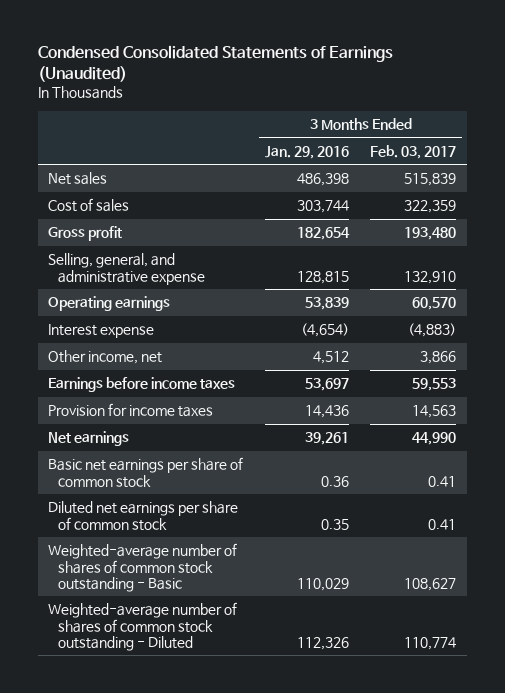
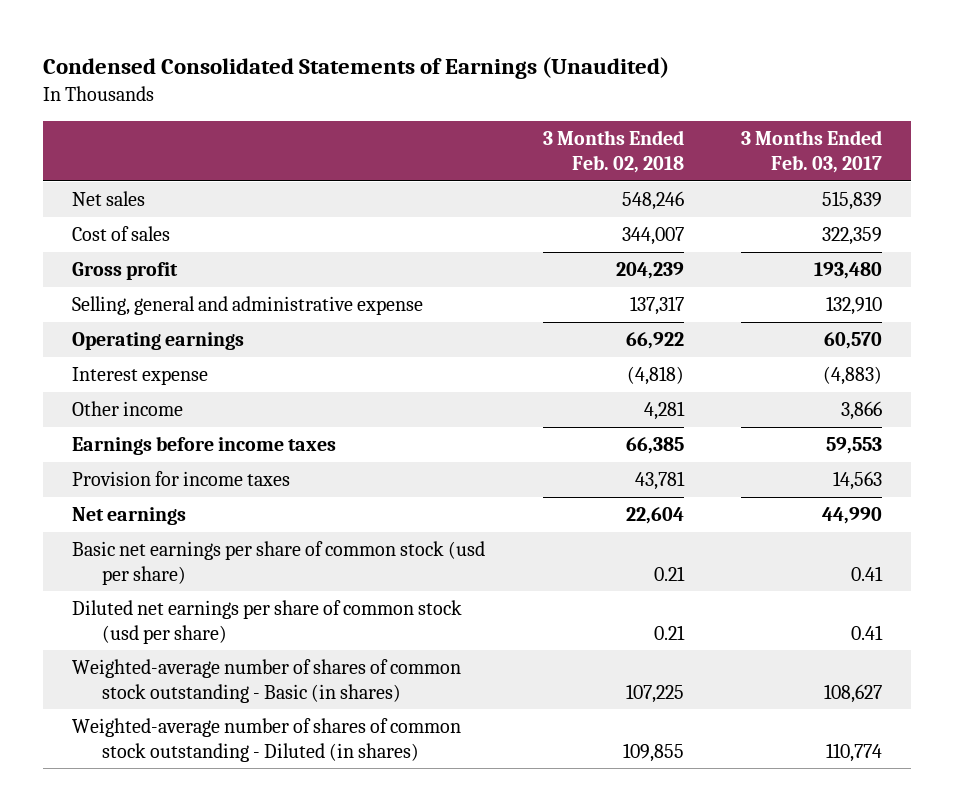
[264,145,349,159] Jan. 29, 2016 -> none
none -> [542,130,684,174] 3 Months Ended Feb. 02, 2018
[48,253,205,285] Selling, general, and administrative expense -> [71,296,423,316] Selling, general and administrative expense
[48,350,163,365] Other income, net -> [71,401,183,417] Other income
[48,457,244,488] Basic net earnings per share of common stock -> [71,541,485,585] Basic net earnings per share of common stock (usd per share)
[48,501,239,531] Diluted net earnings per share of common stock -> [71,600,462,644] Diluted net earnings per share of common stock (usd per share)
[48,543,238,592] Weighted-average number of shares of common stock outstanding - Basic -> [71,659,461,703] Weighted-average number of shares of common stock outstanding - Basic (in shares)
[48,602,238,651] Weighted-average number of shares of common stock outstanding - Diluted -> [71,718,461,762] Weighted-average number of shares of common stock outstanding - Diluted (in shares)

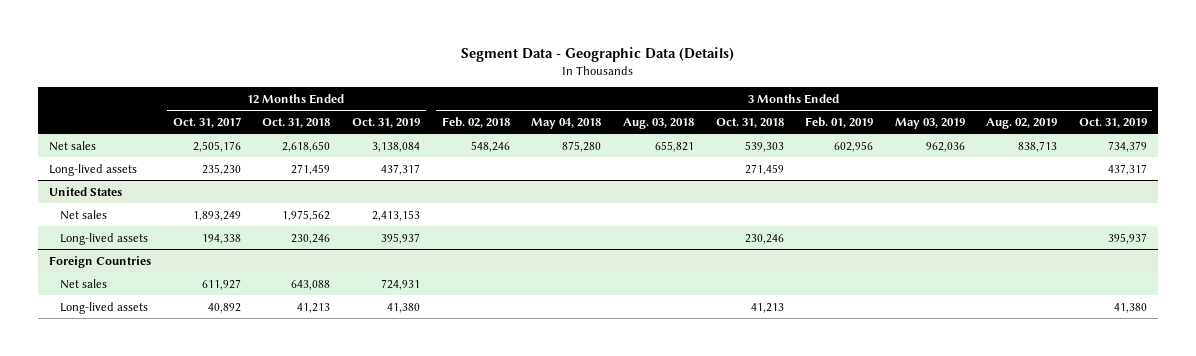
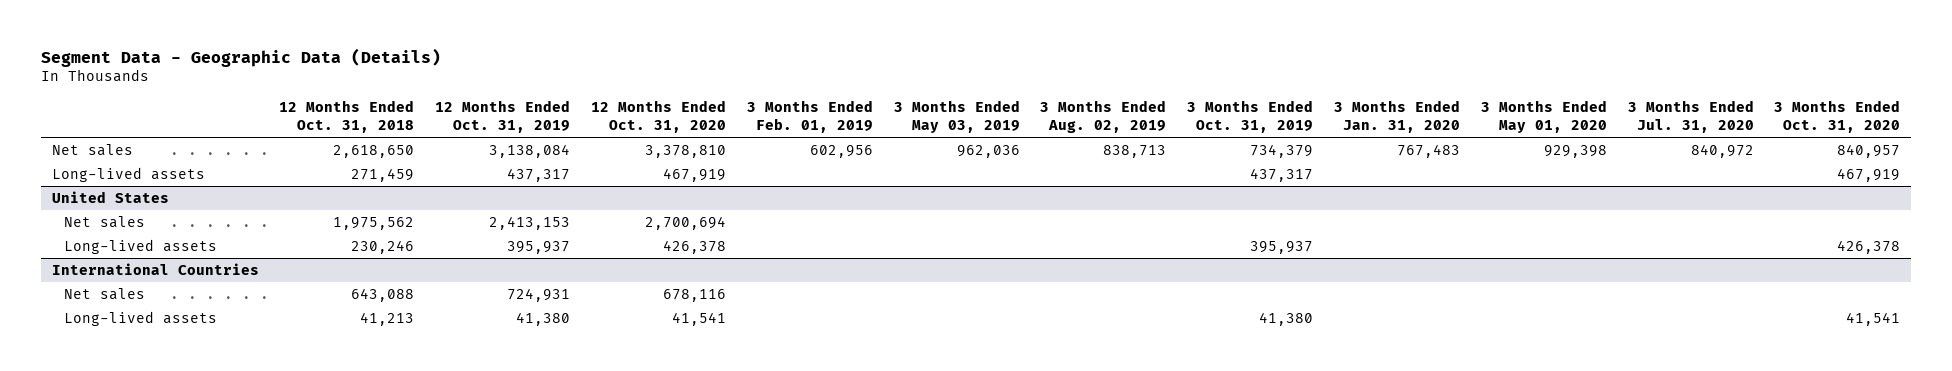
[172,116,241,128] Oct. 31, 2017 -> none
[441,116,510,128] Feb. 02, 2018 -> none
[531,117,602,129] May 04, 2018 -> none
[622,117,694,129] Aug. 03, 2018 -> none
[715,117,784,128] Oct. 31, 2018 -> none
none -> [591,100,727,134] 12 Months Ended Oct. 31, 2020
none -> [1334,100,1461,134] 3 Months Ended Jan. 31, 2020
none -> [1480,100,1607,134] 3 Months Ended May 01, 2020
none -> [1627,100,1754,134] 3 Months Ended Jul. 31, 2020
none -> [1774,100,1901,134] 3 Months Ended Oct. 31, 2020
[49,255,152,268] Foreign Countries -> [51,262,259,275] International Countries

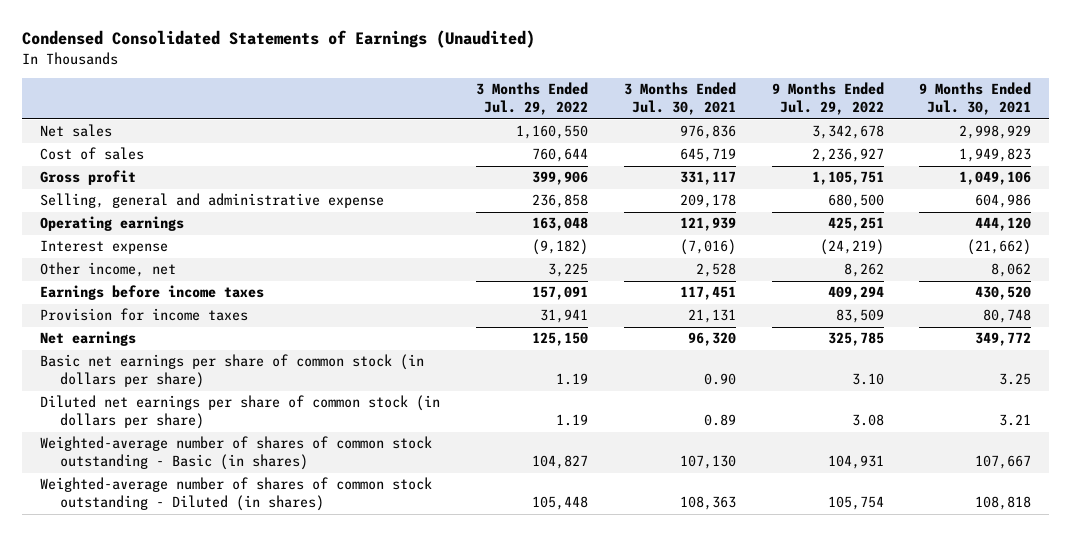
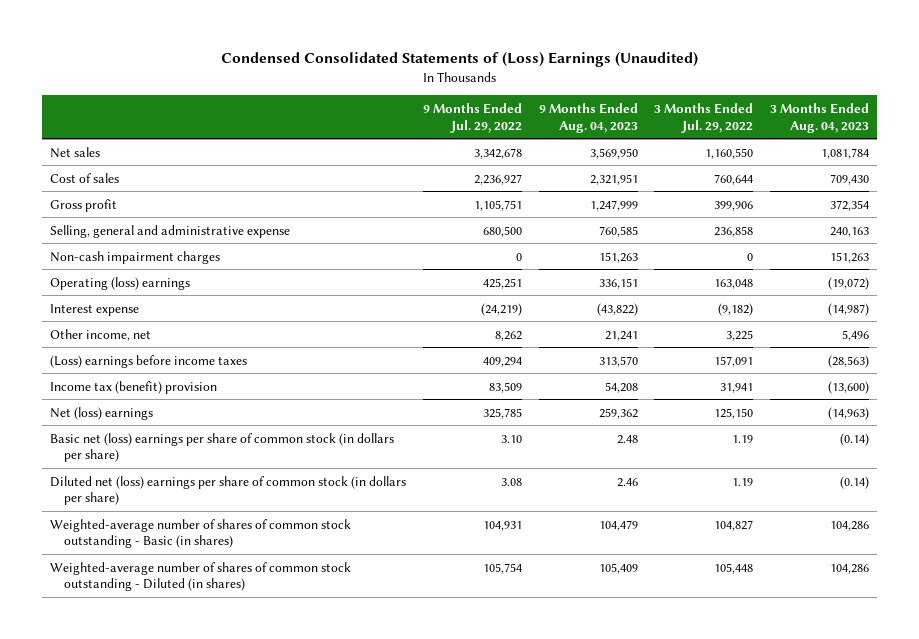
[22,30,536,49] Condensed Consolidated Statements of Earnings (Unaudited) -> [220,52,698,68] Condensed Consolidated Statements of (Loss) Earnings (Unaudited)
[623,82,736,116] 3 Months Ended Jul. 30, 2021 -> none
[919,82,1032,116] 9 Months Ended Jul. 30, 2021 -> none
none -> [538,102,638,133] 9 Months Ended Aug. 04, 2023
none -> [769,102,869,133] 3 Months Ended Aug. 04, 2023
none -> [50,250,221,264] Non-cash impairment charges
[40,216,185,232] Operating earnings -> [50,276,191,290] Operating (loss) earnings
[40,285,265,301] Earnings before income taxes -> [50,354,248,368] (Loss) earnings before income taxes
[40,308,249,322] Provision for income taxes -> [50,380,218,394] Income tax (benefit) provision
[40,331,137,347] Net earnings -> [50,406,154,420] Net (loss) earnings
[40,354,425,389] Basic net earnings per share of common stock (in dollars per share) -> [50,432,395,463] Basic net (loss) earnings per share of common stock (in dollars per share)
[40,395,441,430] Diluted net earnings per share of common stock (in dollars per share) -> [50,475,407,506] Diluted net (loss) earnings per share of common stock (in dollars per share)

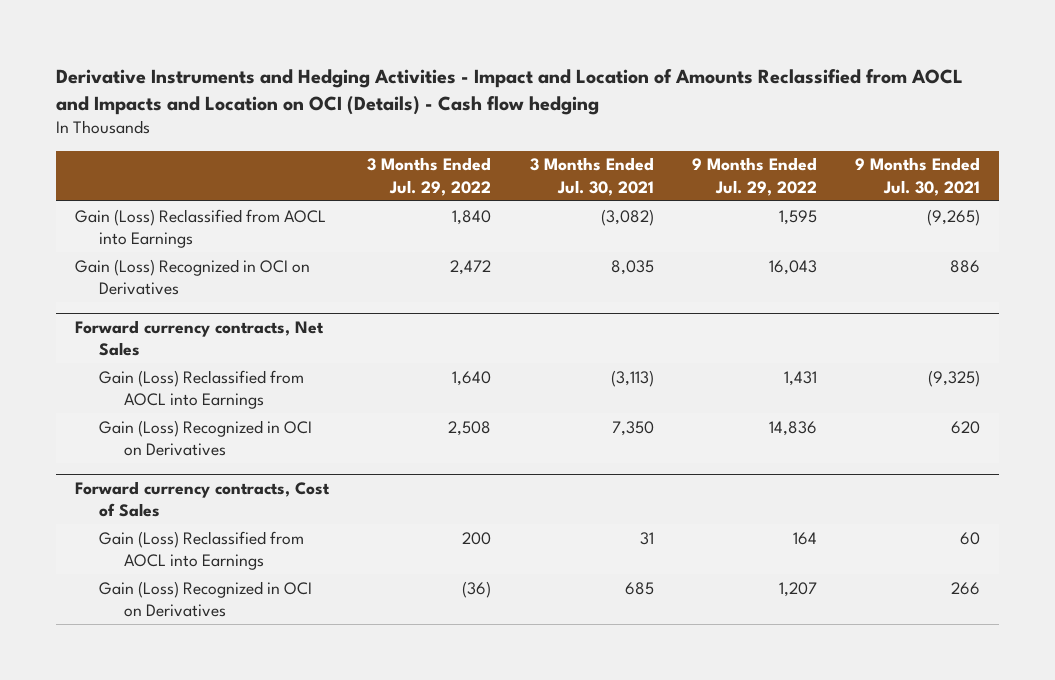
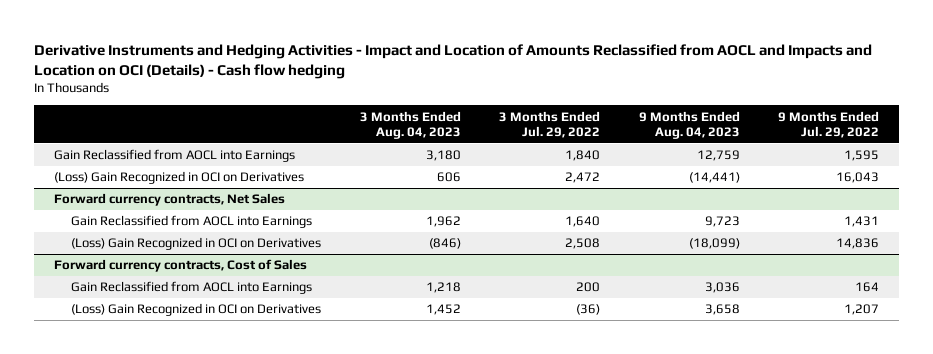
[529,157,654,196] 3 Months Ended Jul. 30, 2021 -> none
[855,157,981,196] 9 Months Ended Jul. 30, 2021 -> none
none -> [359,110,461,139] 3 Months Ended Aug. 04, 2023
none -> [638,110,740,139] 9 Months Ended Aug. 04, 2023
[75,208,327,248] Gain (Loss) Reclassified from AOCL into Earnings -> [53,149,295,163] Gain Reclassified from AOCL into Earnings
[75,258,311,295] Gain (Loss) Recognized in OCI on Derivatives -> [53,171,304,185] (Loss) Gain Recognized in OCI on Derivatives
[99,369,305,409] Gain (Loss) Reclassified from AOCL into Earnings -> [71,215,313,229] Gain Reclassified from AOCL into Earnings
[99,419,313,456] Gain (Loss) Recognized in OCI on Derivatives -> [71,237,322,251] (Loss) Gain Recognized in OCI on Derivatives
[99,530,305,570] Gain (Loss) Reclassified from AOCL into Earnings -> [71,281,313,295] Gain Reclassified from AOCL into Earnings
[99,580,313,617] Gain (Loss) Recognized in OCI on Derivatives -> [71,303,322,317] (Loss) Gain Recognized in OCI on Derivatives

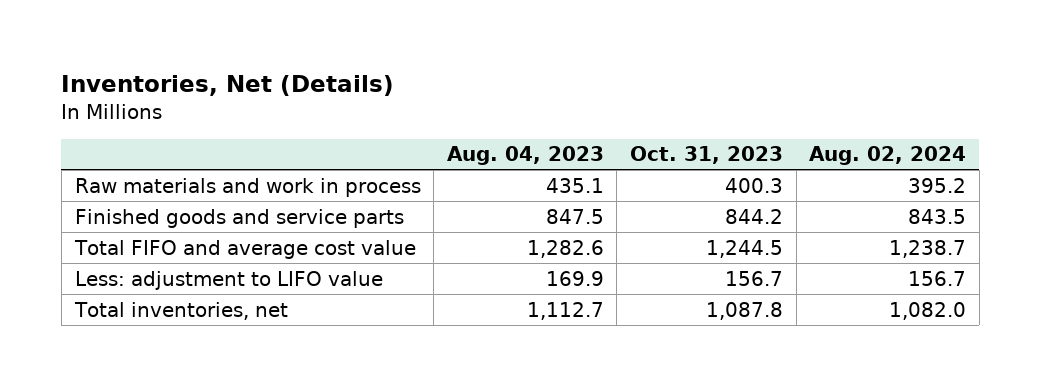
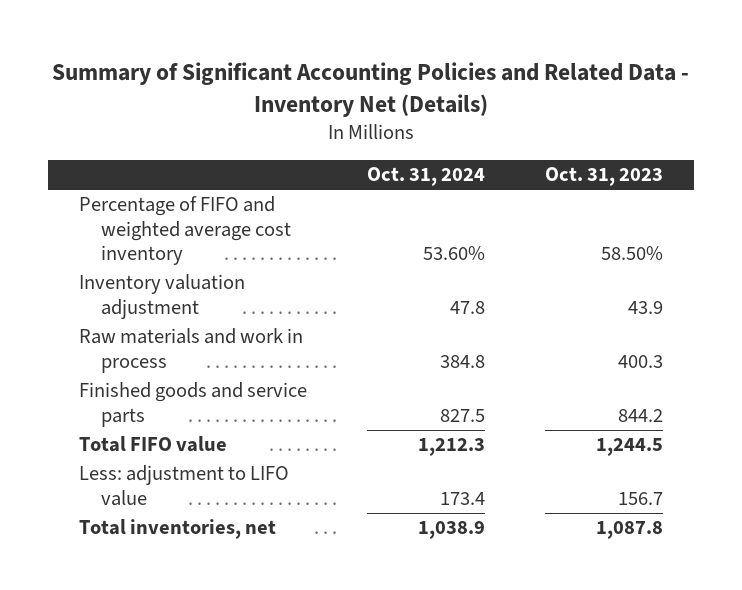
[61,75,395,97] Inventories, Net (Details) -> [51,62,689,117] Summary of Significant Accounting Policies and Related Data - Inventory Net (Details)
[446,146,604,166] Aug. 04, 2023 -> none
[809,146,967,166] Aug. 02, 2024 -> none
none -> [366,167,485,187] Oct. 31, 2024
none -> [78,196,292,266] Percentage of FIFO and weighted average cost inventory
none -> [78,274,245,319] Inventory valuation adjustment
[73,239,416,259] Total FIFO and average cost value -> [78,436,227,453] Total FIFO value

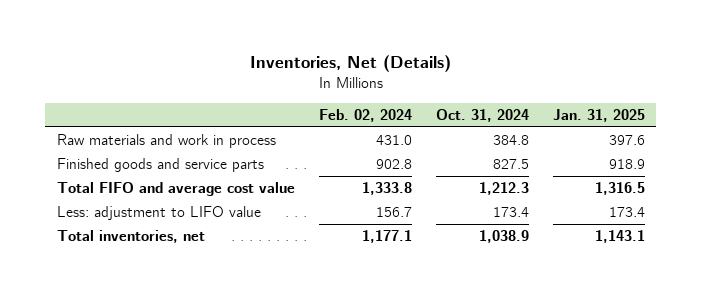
[51,62,689,117] Summary of Significant Accounting Policies and Related Data - Inventory Net (Details) -> [249,55,451,73] Inventories, Net (Details)
[545,167,664,187] Oct. 31, 2023 -> none
none -> [318,108,412,122] Feb. 02, 2024
none -> [552,108,645,122] Jan. 31, 2025
[78,196,292,266] Percentage of FIFO and weighted average cost inventory -> none
[78,274,245,319] Inventory valuation adjustment -> none
[78,436,227,453] Total FIFO value -> [57,182,296,197] Total FIFO and average cost value

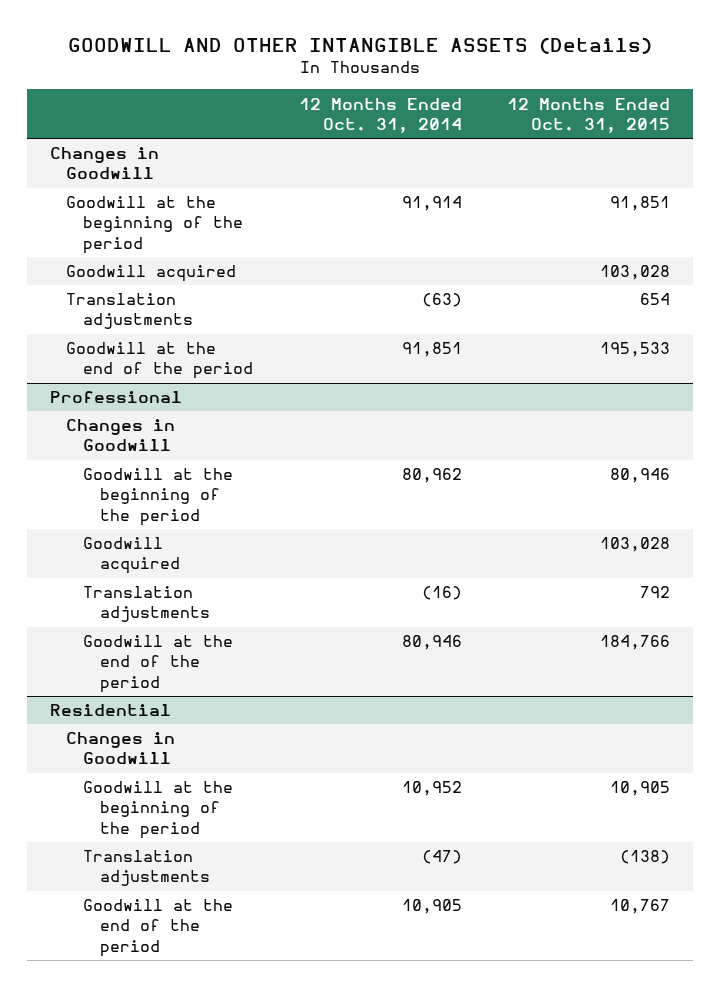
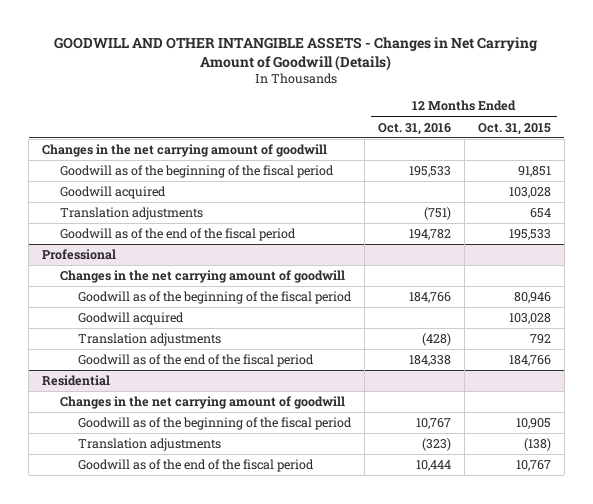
[67,36,652,54] GOODWILL AND OTHER INTANGIBLE ASSETS (Details) -> [54,36,539,71] GOODWILL AND OTHER INTANGIBLE ASSETS - Changes in Net Carrying Amount of Goodwill (Details)
[298,97,462,133] 12 Months Ended Oct. 31, 2014 -> none
none -> [377,122,451,135] Oct. 31, 2016
[49,147,159,180] Changes in Goodwill -> [41,143,327,157] Changes in the net carrying amount of goodwill
[66,196,244,254] Goodwill at the beginning of the period -> [60,164,335,178] Goodwill as of the beginning of the fiscal period
[66,342,254,380] Goodwill at the end of the period -> [60,227,297,241] Goodwill as of the end of the fiscal period
[66,419,176,452] Changes in Goodwill -> [60,269,346,283] Changes in the net carrying amount of goodwill
[83,468,234,526] Goodwill at the beginning of the period -> [78,290,353,304] Goodwill as of the beginning of the fiscal period
[83,635,234,693] Goodwill at the end of the period -> [78,353,315,367] Goodwill as of the end of the fiscal period
[66,732,176,765] Changes in Goodwill -> [60,395,346,409] Changes in the net carrying amount of goodwill
[83,781,234,839] Goodwill at the beginning of the period -> [78,416,353,430] Goodwill as of the beginning of the fiscal period
[83,899,234,957] Goodwill at the end of the period -> [78,458,315,472] Goodwill as of the end of the fiscal period

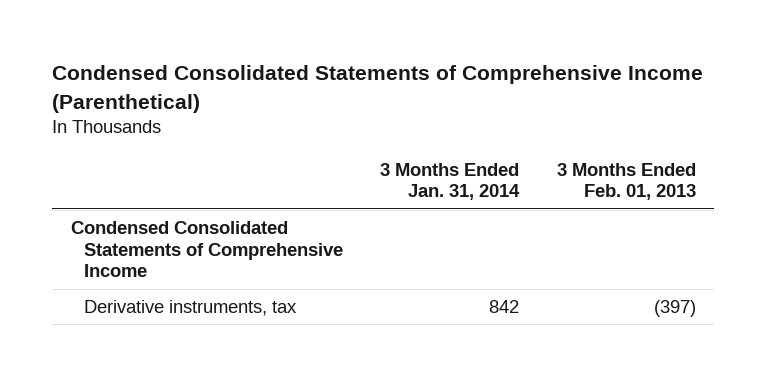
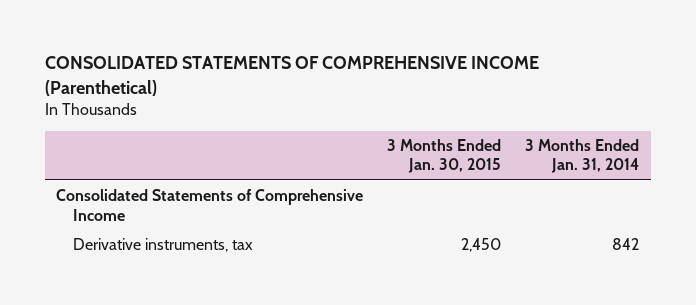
[52,65,704,113] Condensed Consolidated Statements of Comprehensive Income (Parenthetical) -> [44,56,539,96] CONSOLIDATED STATEMENTS OF COMPREHENSIVE INCOME (Parenthetical)
[556,162,696,201] 3 Months Ended Feb. 01, 2013 -> none
none -> [387,138,502,174] 3 Months Ended Jan. 30, 2015
[70,220,344,278] Condensed Consolidated Statements of Comprehensive Income -> [56,189,364,221] Consolidated Statements of Comprehensive Income

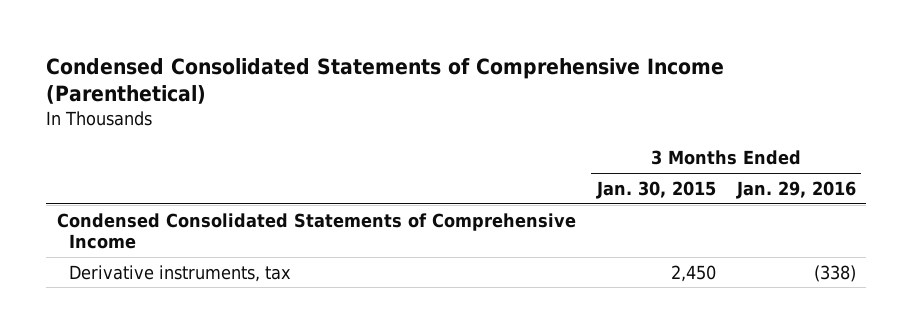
[44,56,539,96] CONSOLIDATED STATEMENTS OF COMPREHENSIVE INCOME (Parenthetical) -> [46,57,725,105] Condensed Consolidated Statements of Comprehensive Income (Parenthetical)
[525,138,640,174] 3 Months Ended Jan. 31, 2014 -> none
none -> [735,180,856,199] Jan. 29, 2016
[56,189,364,221] Consolidated Statements of Comprehensive Income -> [56,212,576,250] Condensed Consolidated Statements of Comprehensive Income

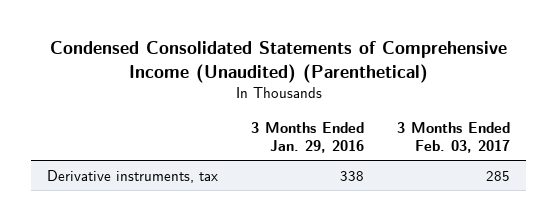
[46,57,725,105] Condensed Consolidated Statements of Comprehensive Income (Parenthetical) -> [49,41,507,83] Condensed Consolidated Statements of Comprehensive Income (Unaudited) (Parenthetical)
[595,180,716,199] Jan. 30, 2015 -> none
none -> [396,122,510,153] 3 Months Ended Feb. 03, 2017
[56,212,576,250] Condensed Consolidated Statements of Comprehensive Income -> none
[813,264,856,282] (338) -> [340,171,365,182] 338

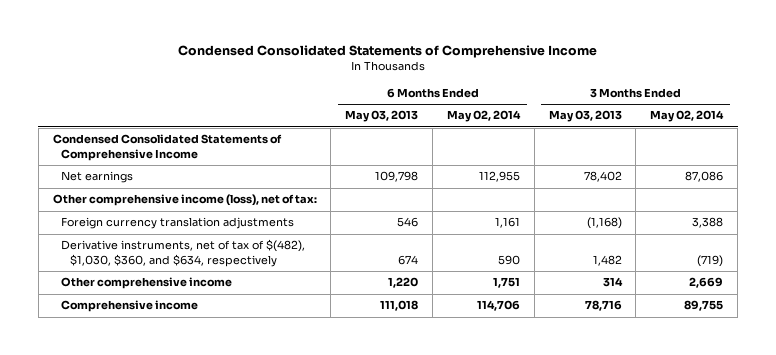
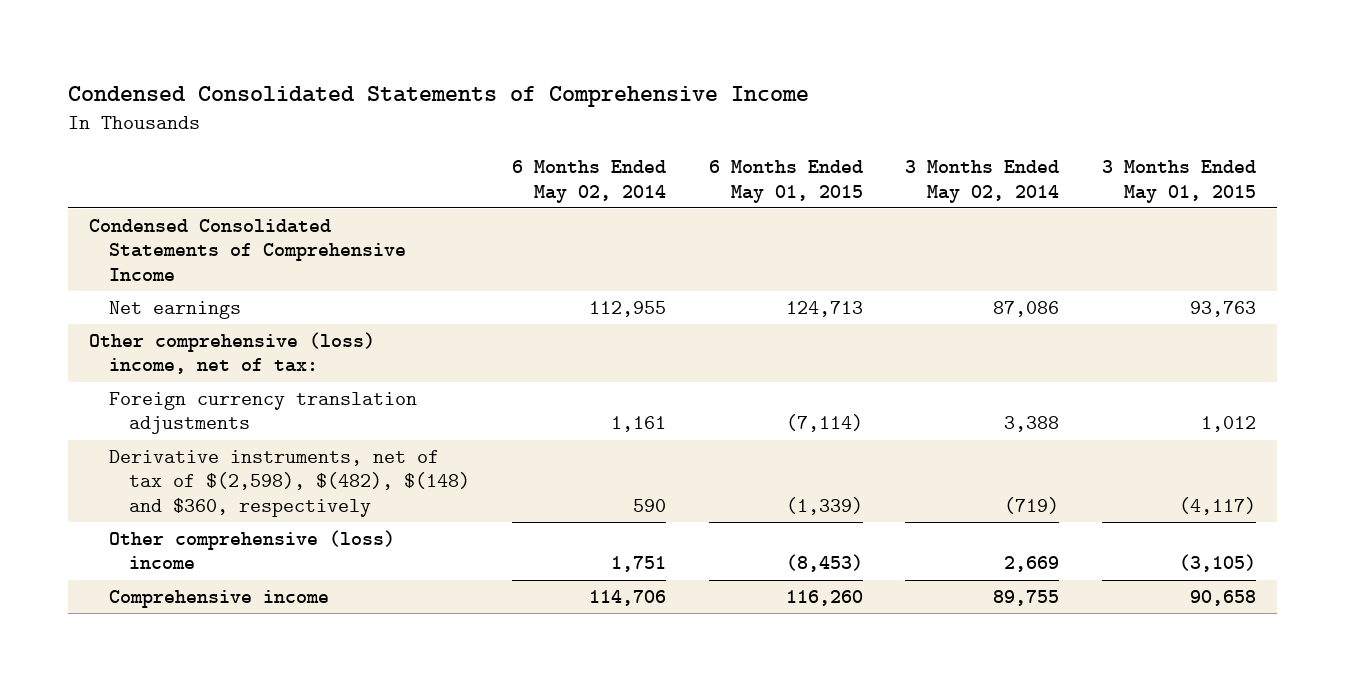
[345,110,419,123] May 03, 2013 -> none
[548,110,622,123] May 03, 2013 -> none
none -> [708,160,863,203] 6 Months Ended May 01, 2015
none -> [1101,160,1256,203] 3 Months Ended May 01, 2015
[52,194,317,207] Other comprehensive income (loss), net of tax: -> [88,331,375,375] Other comprehensive (loss) income, net of tax:
[61,239,306,267] Derivative instruments, net of tax of $(482), $1,030, $360, and $634, respectively -> [108,449,470,517] Derivative instruments, net of tax of $(2,598), $(482), $(148) and $360, respectively
[61,277,233,290] Other comprehensive income -> [108,529,395,570] Other comprehensive (loss) income

